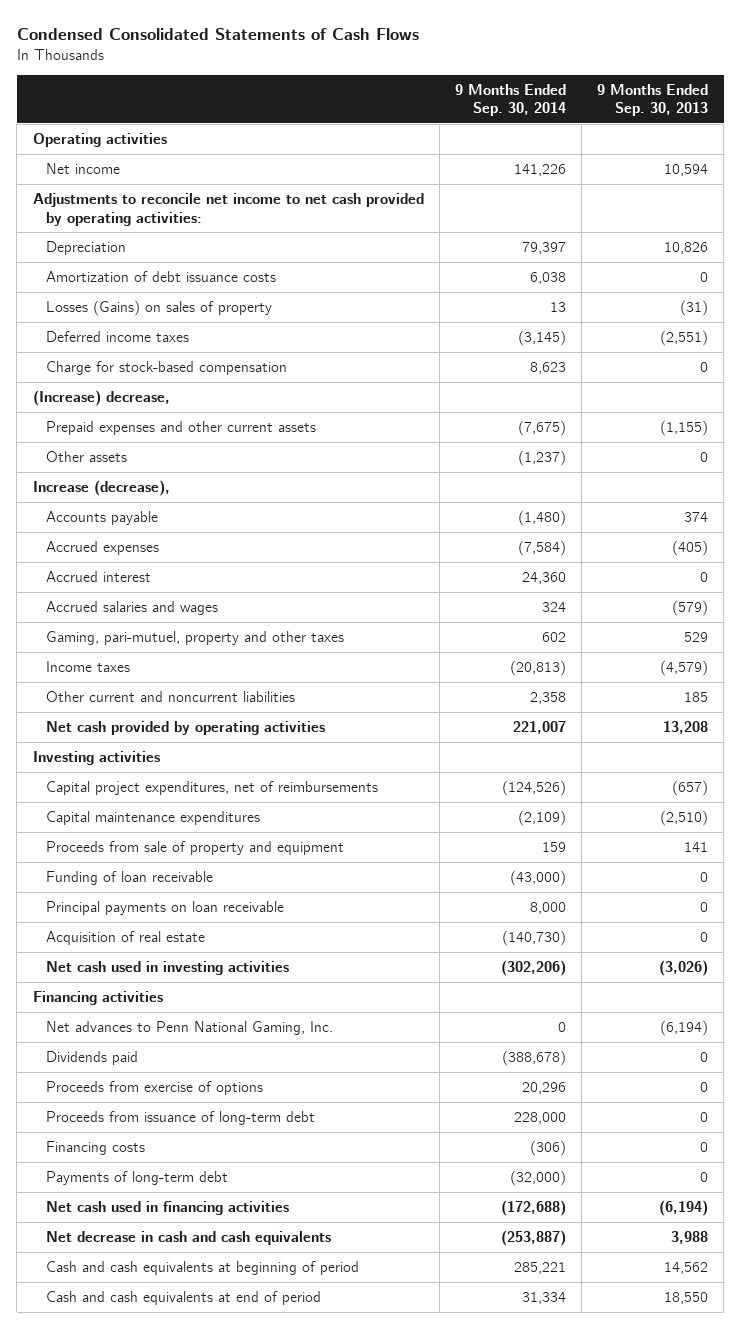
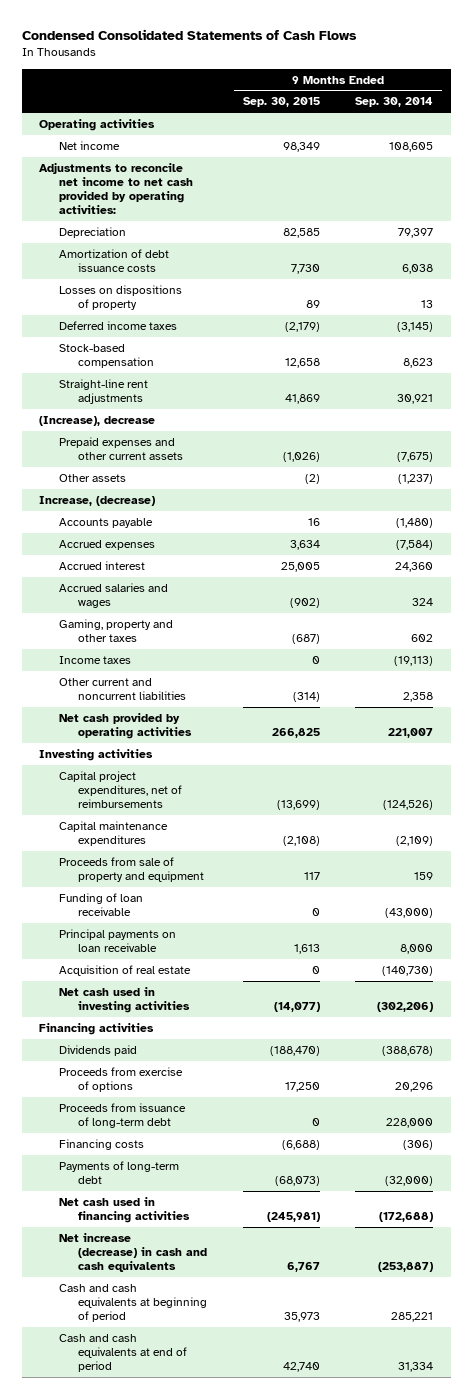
[597,83,709,117] 9 Months Ended Sep. 30, 2013 -> none
none -> [242,97,320,108] Sep. 30, 2015
[513,163,566,176] 141,226 -> [389,141,434,152] 108,605
[45,299,272,316] Losses (Gains) on sales of property -> [58,284,182,311] Losses on dispositions of property
[45,360,287,375] Charge for stock-based compensation -> [58,343,154,369] Stock-based compensation
none -> [58,378,148,405] Straight-line rent adjustments
[32,389,170,406] (Increase) decrease, -> [39,415,156,426] (Increase), decrease
[32,479,170,496] Increase (decrease), -> [39,495,156,506] Increase, (decrease)
[45,630,344,645] Gaming, pari-mutuel, property and other taxes -> [58,618,173,643] Gaming, property and other taxes
[509,659,566,676] (20,813) -> [394,655,434,666] (19,113)
[45,1020,333,1035] Net advances to Penn National Gaming, Inc. -> none
[45,1230,331,1245] Net decrease in cash and cash equivalents -> [58,1232,207,1273] Net increase (decrease) in cash and cash equivalents

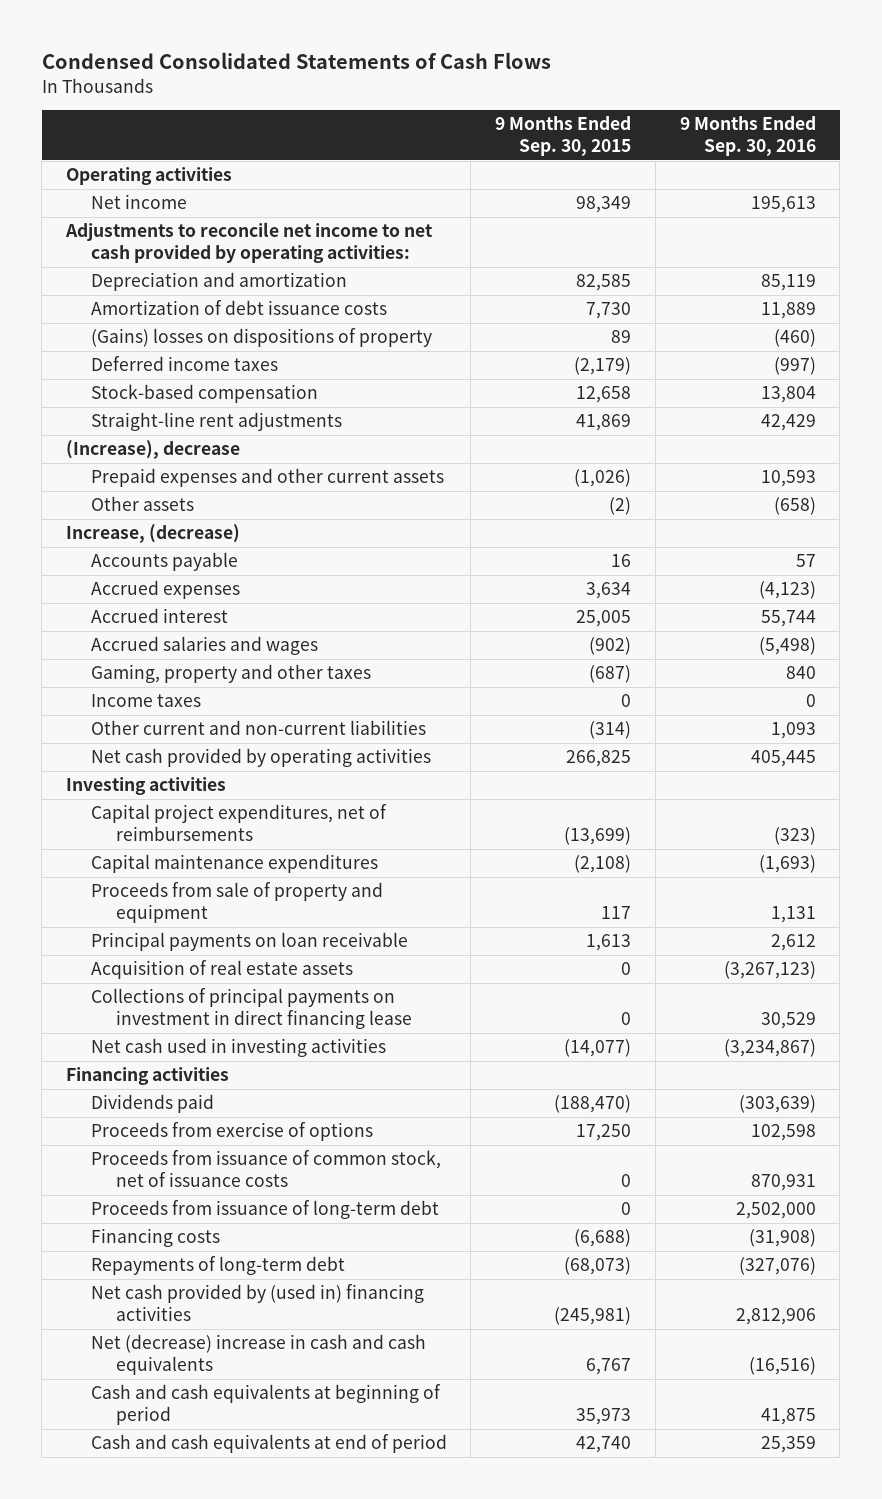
[355,97,434,108] Sep. 30, 2014 -> none
none -> [679,116,816,157] 9 Months Ended Sep. 30, 2016
[58,226,126,238] Depreciation -> [90,272,347,292] Depreciation and amortization
[58,284,182,311] Losses on dispositions of property -> [90,328,432,348] (Gains) losses on dispositions of property
[58,677,186,701] Other current and noncurrent liabilities -> [90,720,426,736] Other current and non-current liabilities
[58,892,143,917] Funding of loan receivable -> none
[58,964,191,976] Acquisition of real estate -> [90,960,353,980] Acquisition of real estate assets
none -> [90,988,412,1029] Collections of principal payments on investment in direct financing lease
none -> [90,1150,441,1187] Proceeds from issuance of common stock, net of issuance costs
[58,1160,179,1185] Payments of long-term debt -> [90,1256,345,1276] Repayments of long-term debt
[58,1196,190,1224] Net cash used in financing activities -> [90,1284,424,1321] Net cash provided by (used in) financing activities
[58,1232,207,1273] Net increase (decrease) in cash and cash equivalents -> [90,1334,426,1375] Net (decrease) increase in cash and cash equivalents

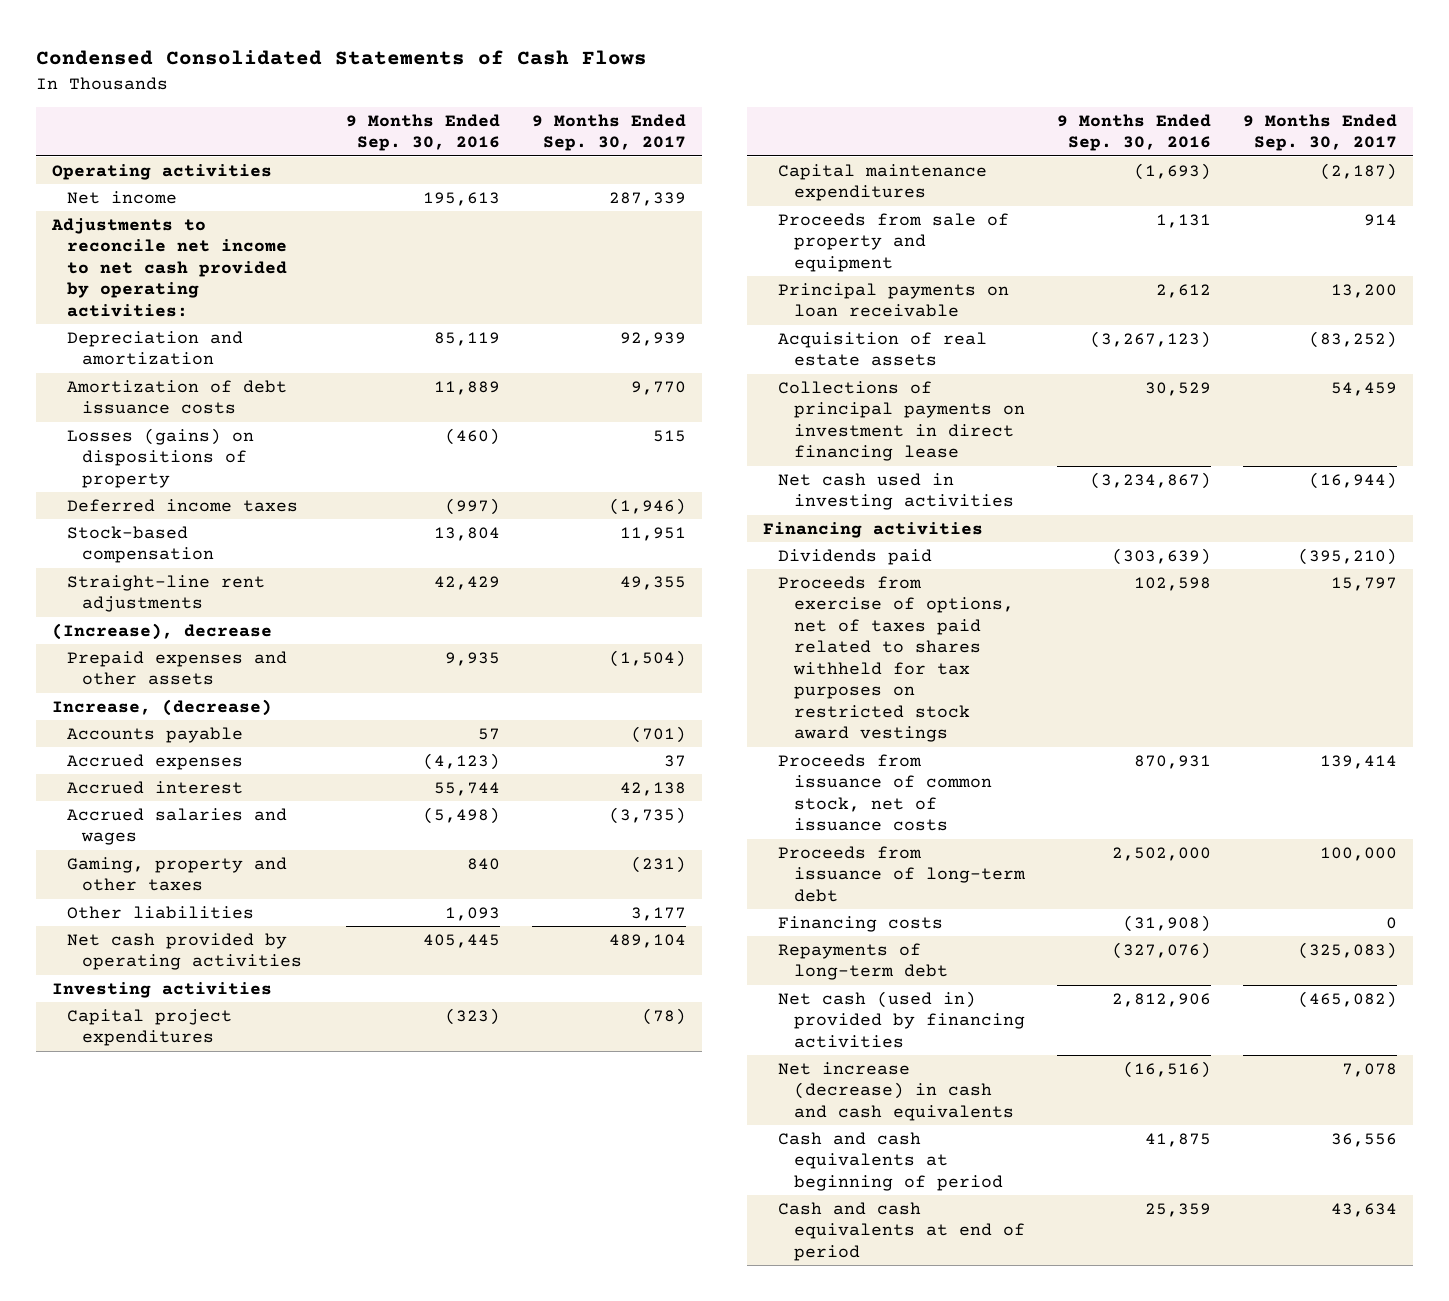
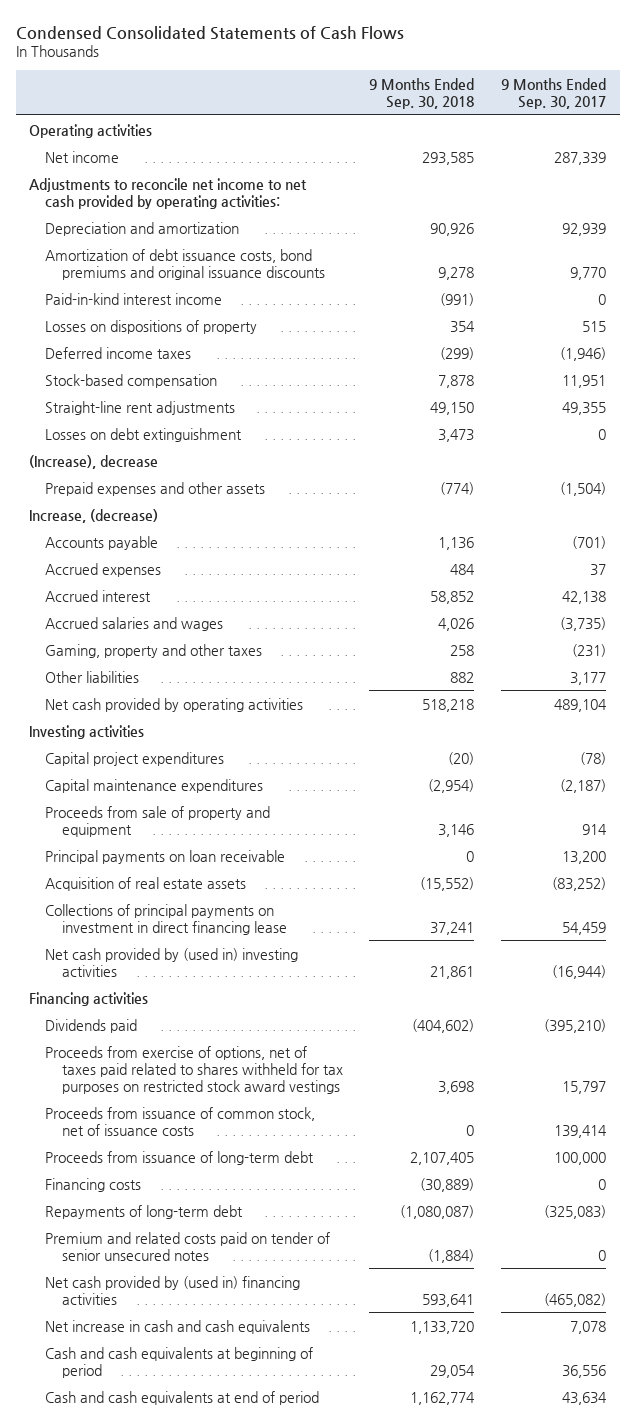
[345,113,500,152] 9 Months Ended Sep. 30, 2016 -> none
none -> [369,77,475,109] 9 Months Ended Sep. 30, 2018
[67,379,288,415] Amortization of debt issuance costs -> [45,248,325,280] Amortization of debt issuance costs, bond premiums and original issuance discounts
none -> [45,292,223,305] Paid-in-kind interest income
[67,427,255,488] Losses (gains) on dispositions of property -> [45,319,258,334] Losses on dispositions of property
none -> [45,427,243,442] Losses on debt extinguishment
[778,472,1014,511] Net cash used in investing activities -> [45,947,299,977] Net cash provided by (used in) investing activities
none -> [45,1231,331,1261] Premium and related costs paid on tender of senior unsecured notes
[778,990,1025,1048] Net cash (used in) provided by financing activities -> [45,1275,301,1305] Net cash provided by (used in) financing activities
[778,1061,1014,1121] Net increase (decrease) in cash and cash equivalents -> [45,1319,311,1334] Net increase in cash and cash equivalents

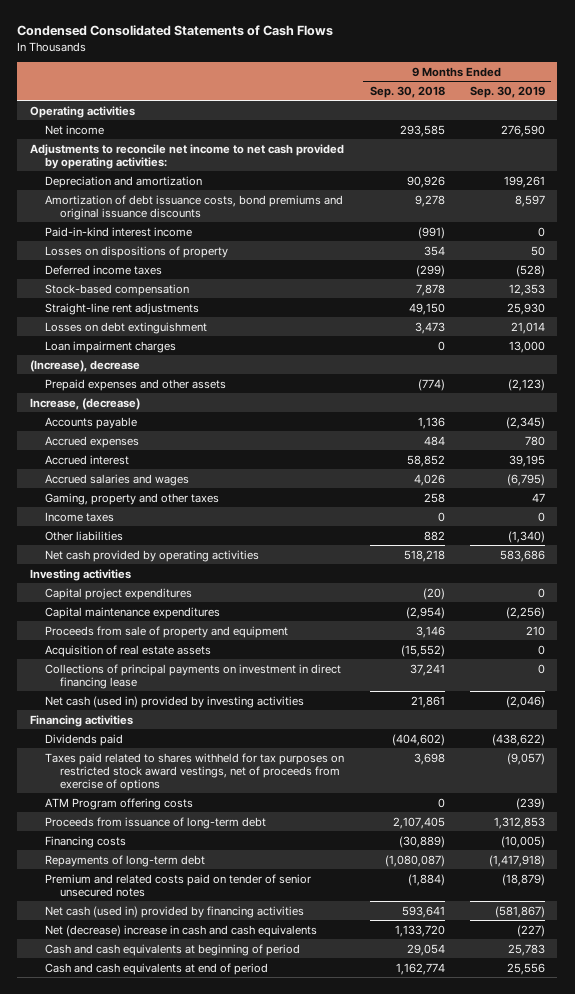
[501,77,607,109] 9 Months Ended Sep. 30, 2017 -> none
none -> [469,85,545,98] Sep. 30, 2019
none -> [45,340,177,353] Loan impairment charges
none -> [45,511,115,522] Income taxes
[45,849,286,864] Principal payments on loan receivable -> none
[45,947,299,977] Net cash provided by (used in) investing activities -> [45,695,305,708] Net cash (used in) provided by investing activities
[45,1106,316,1136] Proceeds from issuance of common stock, net of issuance costs -> none
[45,1045,343,1094] Proceeds from exercise of options, net of taxes paid related to shares withheld for tax purposes on restricted stock award vestings -> [45,752,345,791] Taxes paid related to shares withheld for tax purposes on restricted stock award vestings, net of proceeds from exercise of options
none -> [45,797,194,810] ATM Program offering costs
[45,1275,301,1305] Net cash provided by (used in) financing activities -> [45,905,305,918] Net cash (used in) provided by financing activities
[45,1319,311,1334] Net increase in cash and cash equivalents -> [45,924,318,937] Net (decrease) increase in cash and cash equivalents

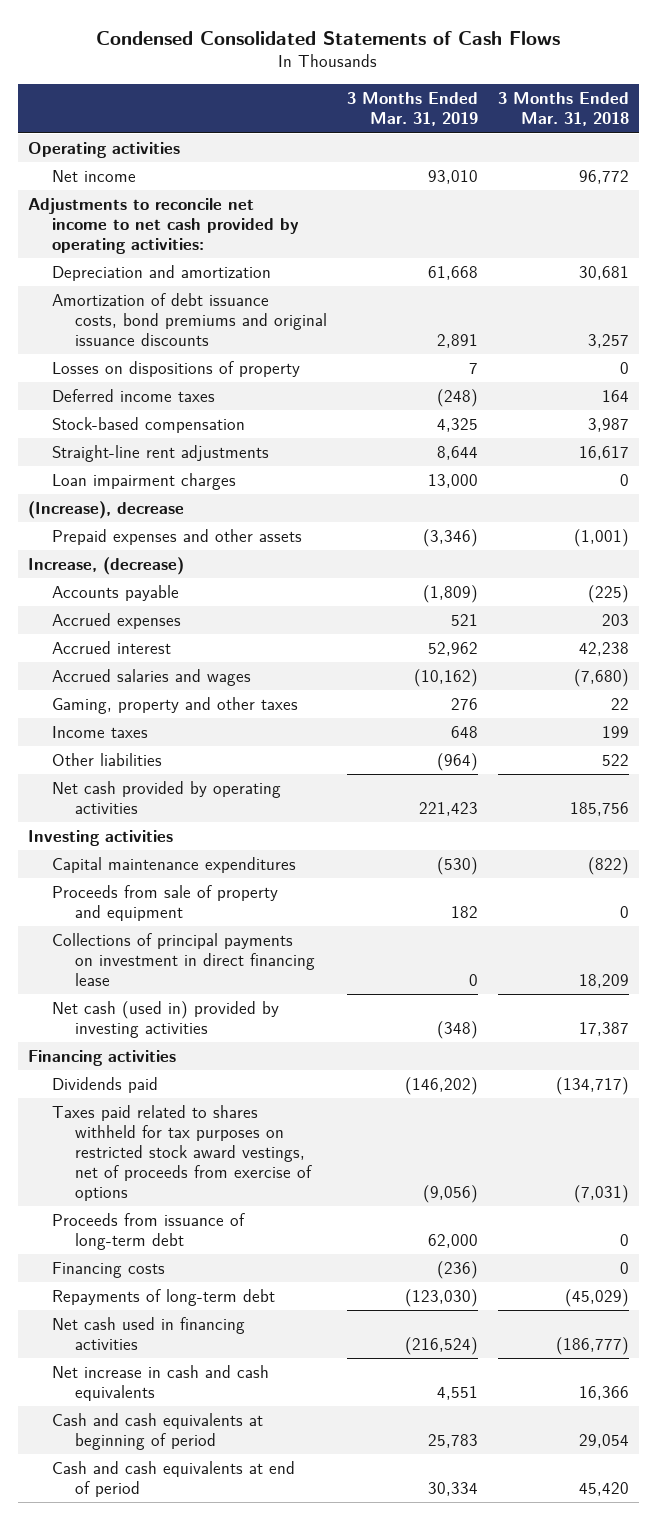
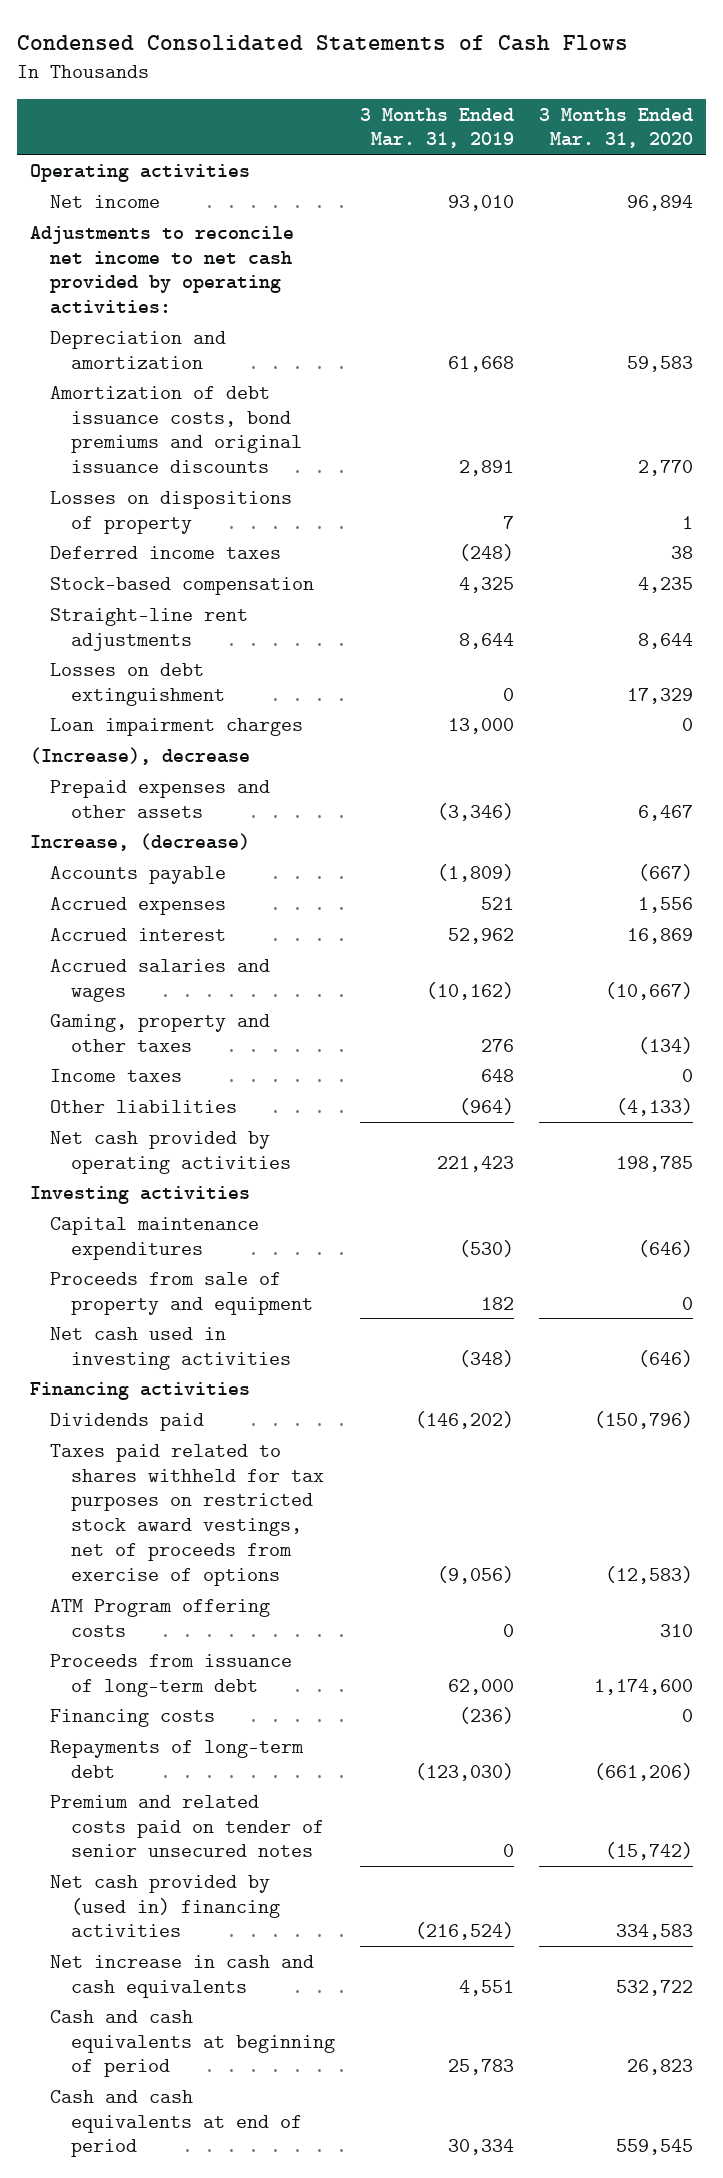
[497,92,629,127] 3 Months Ended Mar. 31, 2018 -> none
none -> [539,107,694,149] 3 Months Ended Mar. 31, 2020
none -> [50,662,225,706] Losses on debt extinguishment
[51,933,316,987] Collections of principal payments on investment in direct financing lease -> none
[51,1001,279,1039] Net cash (used in) provided by investing activities -> [50,1326,291,1370] Net cash used in investing activities
none -> [50,1598,271,1637] ATM Program offering costs
none -> [50,1794,324,1858] Premium and related costs paid on tender of senior unsecured notes
[51,1317,245,1351] Net cash used in financing activities -> [50,1874,280,1938] Net cash provided by (used in) financing activities

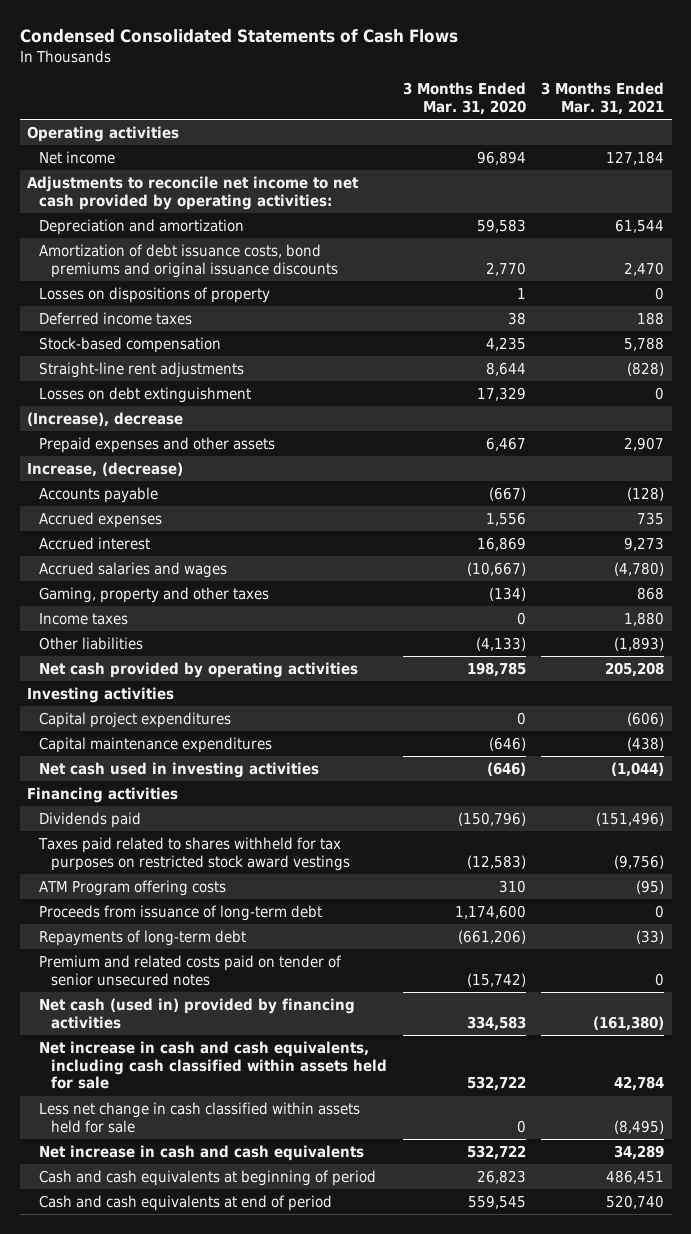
[360,107,515,149] 3 Months Ended Mar. 31, 2019 -> none
none -> [541,82,665,115] 3 Months Ended Mar. 31, 2021
[50,717,304,736] Loan impairment charges -> none
none -> [39,711,232,728] Capital project expenditures
[50,1271,313,1315] Proceeds from sale of property and equipment -> none
[50,1443,324,1586] Taxes paid related to shares withheld for tax purposes on restricted stock award vestings, net of proceeds from exercise of options -> [38,836,351,871] Taxes paid related to shares withheld for tax purposes on restricted stock award vestings
[50,1708,216,1727] Financing costs -> none
[50,1874,280,1938] Net cash provided by (used in) financing activities -> [39,997,356,1029] Net cash (used in) provided by financing activities
none -> [39,1040,388,1090] Net increase in cash and cash equivalents, including cash classified within assets held for sale
none -> [39,1101,361,1133] Less net change in cash classified within assets held for sale

